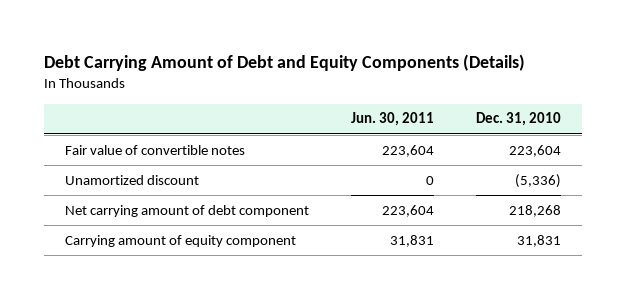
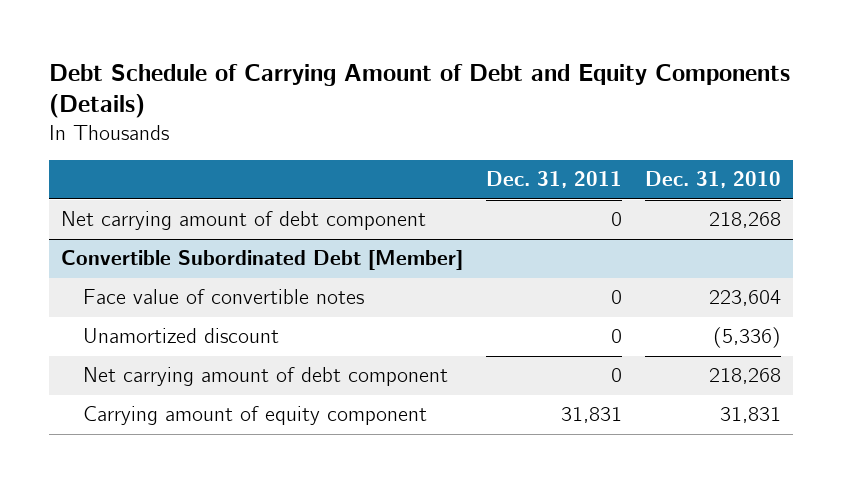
[44,53,526,71] Debt Carrying Amount of Debt and Equity Components (Details) -> [49,63,791,119] Debt Schedule of Carrying Amount of Debt and Equity Components (Details)
[351,112,435,127] Jun. 30, 2011 -> none
none -> [486,171,623,189] Dec. 31, 2011
none -> [60,211,426,231] Net carrying amount of debt component
none -> [60,250,463,271] Convertible Subordinated Debt [Member]
[65,144,246,155] Fair value of convertible notes -> [82,289,364,305] Face value of convertible notes

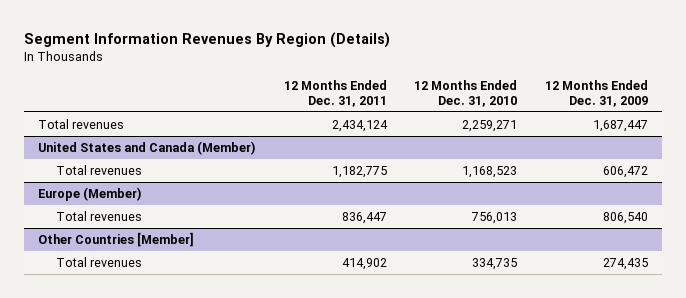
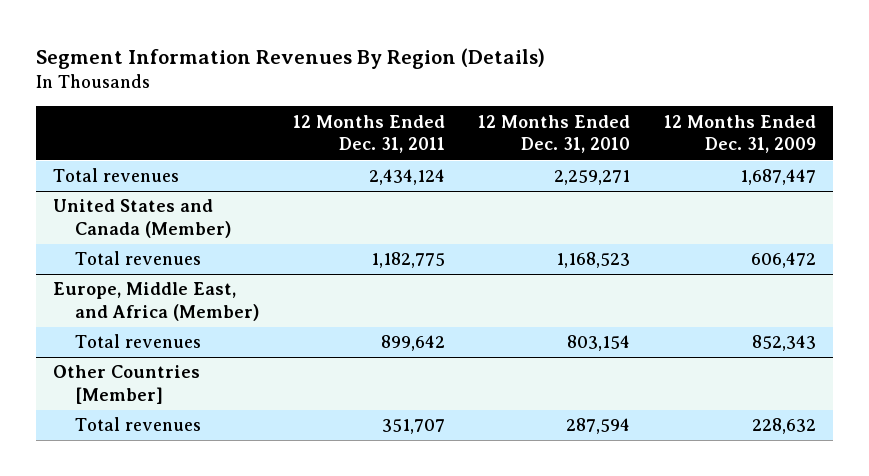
[38,186,143,201] Europe (Member) -> none
none -> [53,282,260,322] Europe, Middle East, and Africa (Member)
[341,211,387,224] 836,447 -> [380,335,445,352] 899,642
[471,211,518,224] 756,013 -> [567,335,631,352] 803,154
[602,211,648,224] 806,540 -> [751,335,816,352] 852,343
[341,257,387,270] 414,902 -> [381,419,445,435] 351,707
[472,257,518,270] 334,735 -> [566,418,631,435] 287,594
[602,257,648,270] 274,435 -> [751,418,816,435] 228,632

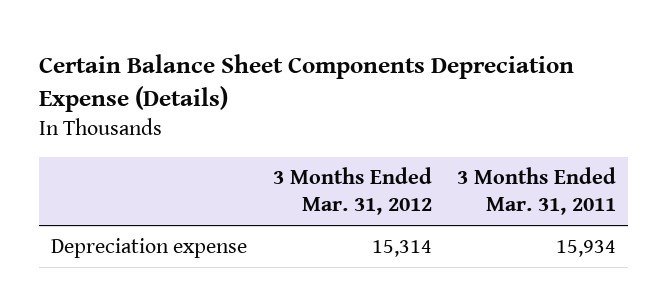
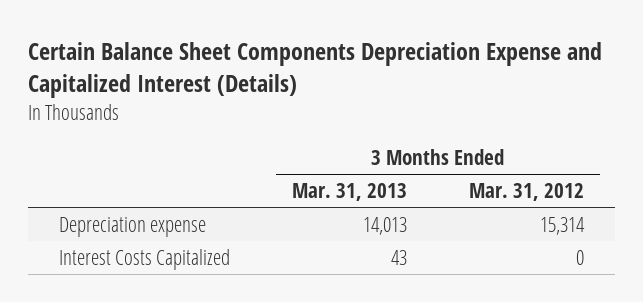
[38,53,574,113] Certain Balance Sheet Components Depreciation Expense (Details) -> [27,41,602,99] Certain Balance Sheet Components Depreciation Expense and Capitalized Interest (Details)
[456,167,616,216] 3 Months Ended Mar. 31, 2011 -> none
none -> [291,183,407,202] Mar. 31, 2013
none -> [58,248,230,270] Interest Costs Capitalized

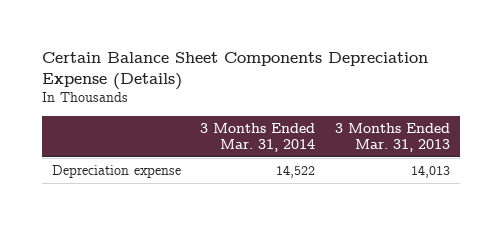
[27,41,602,99] Certain Balance Sheet Components Depreciation Expense and Capitalized Interest (Details) -> [41,51,428,90] Certain Balance Sheet Components Depreciation Expense (Details)
[469,183,585,202] Mar. 31, 2012 -> none
none -> [200,122,316,153] 3 Months Ended Mar. 31, 2014
[58,248,230,270] Interest Costs Capitalized -> none

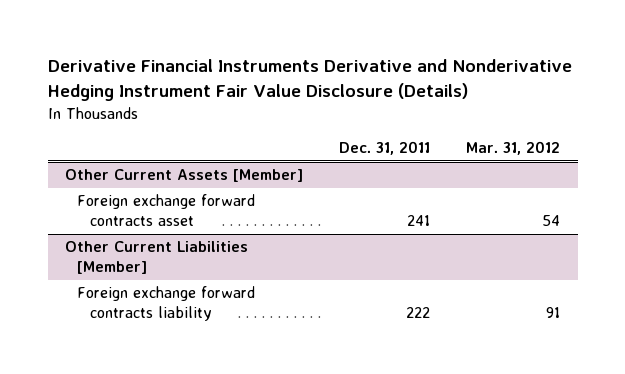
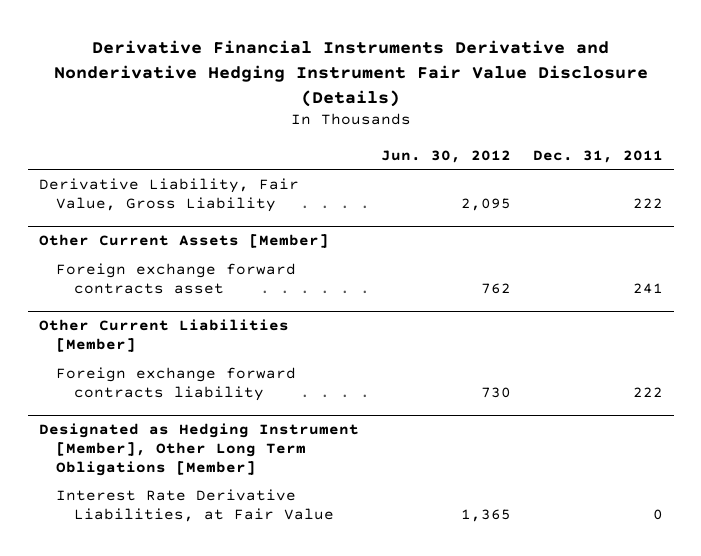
[465,141,560,156] Mar. 31, 2012 -> none
none -> [380,149,511,163] Jun. 30, 2012
none -> [38,178,299,212] Derivative Liability, Fair Value, Gross Liability
none -> [38,423,359,476] Designated as Hedging Instrument [Member], Other Long Term Obligations [Member]
none -> [56,489,334,522] Interest Rate Derivative Liabilities, at Fair Value

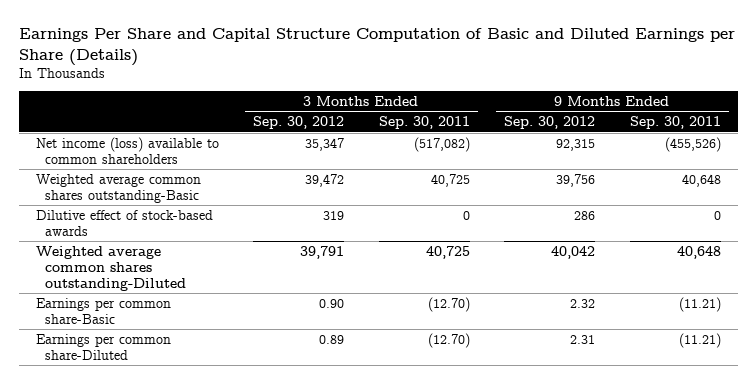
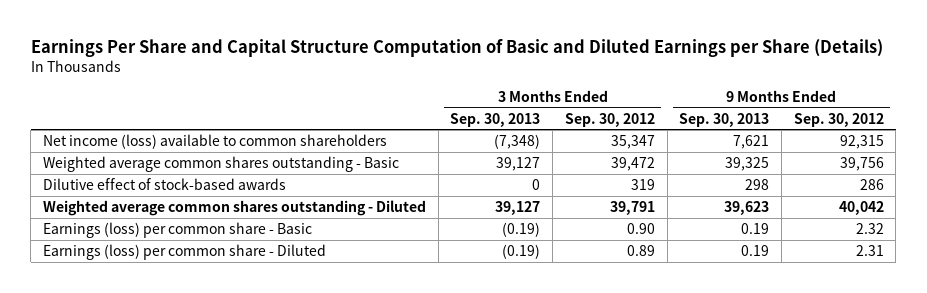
[378,116,470,130] Sep. 30, 2011 -> none
[629,116,721,130] Sep. 30, 2011 -> none
none -> [450,112,541,127] Sep. 30, 2013
none -> [679,112,770,127] Sep. 30, 2013
[35,173,201,203] Weighted average common shares outstanding-Basic -> [42,155,399,172] Weighted average common shares outstanding - Basic
[35,245,187,291] Weighted average common shares outstanding-Diluted -> [42,199,426,216] Weighted average common shares outstanding - Diluted
[35,297,171,324] Earnings per common share-Basic -> [42,221,312,238] Earnings (loss) per common share - Basic
[35,333,171,360] Earnings per common share-Diluted -> [42,243,326,260] Earnings (loss) per common share - Diluted

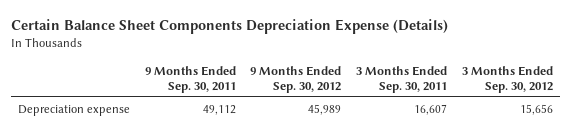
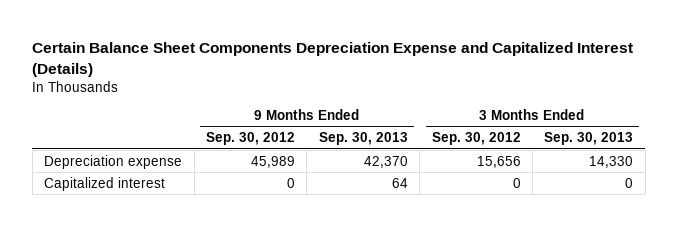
[10,19,448,35] Certain Balance Sheet Components Depreciation Expense (Details) -> [32,42,634,77] Certain Balance Sheet Components Depreciation Expense and Capitalized Interest (Details)
[144,65,236,93] 9 Months Ended Sep. 30, 2011 -> none
[356,65,448,93] 3 Months Ended Sep. 30, 2011 -> none
none -> [318,132,408,146] Sep. 30, 2013
none -> [544,132,634,146] Sep. 30, 2013
none -> [44,176,166,191] Capitalized interest

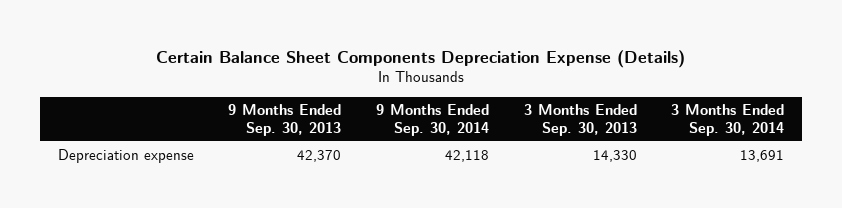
[32,42,634,77] Certain Balance Sheet Components Depreciation Expense and Capitalized Interest (Details) -> [156,49,686,68] Certain Balance Sheet Components Depreciation Expense (Details)
[206,132,296,146] Sep. 30, 2012 -> none
[431,132,521,146] Sep. 30, 2012 -> none
none -> [376,103,490,137] 9 Months Ended Sep. 30, 2014
none -> [671,103,785,137] 3 Months Ended Sep. 30, 2014
[44,176,166,191] Capitalized interest -> none

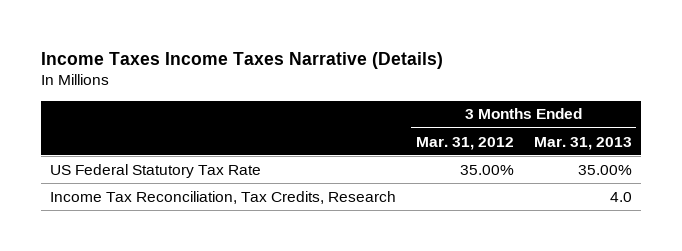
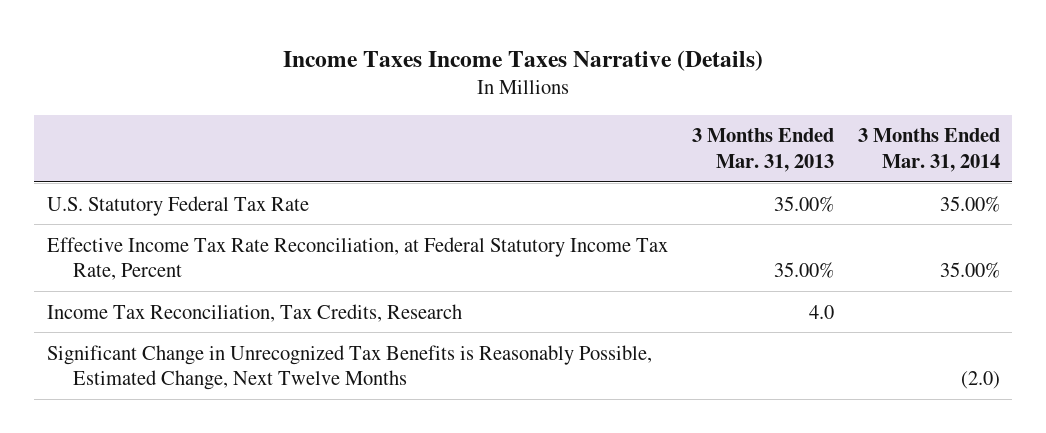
[416,136,515,150] Mar. 31, 2012 -> none
none -> [857,128,1000,172] 3 Months Ended Mar. 31, 2014
[50,163,262,178] US Federal Statutory Tax Rate -> [46,195,309,216] U.S. Statutory Federal Tax Rate
none -> [46,236,668,280] Effective Income Tax Rate Reconciliation, at Federal Statutory Income Tax Rate, Percent
none -> [46,344,652,390] Significant Change in Unrecognized Tax Benefits is Reasonably Possible, Estimated Change, Next Twelve Months

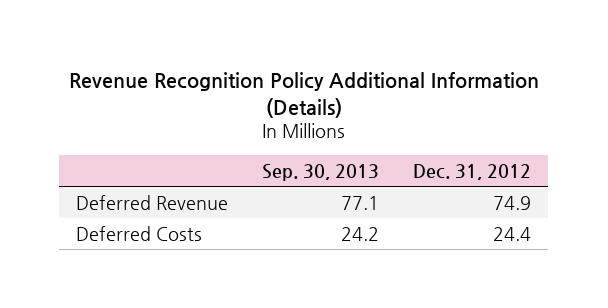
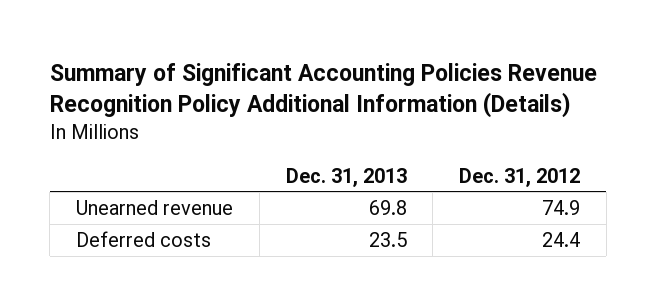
[68,71,539,118] Revenue Recognition Policy Additional Information (Details) -> [49,63,597,119] Summary of Significant Accounting Policies Revenue Recognition Policy Additional Information (Details)
[262,163,380,181] Sep. 30, 2013 -> none
none -> [285,167,407,187] Dec. 31, 2013
[76,194,229,210] Deferred Revenue -> [76,200,234,216] Unearned revenue
[76,225,203,241] Deferred Costs -> [76,231,212,248] Deferred costs

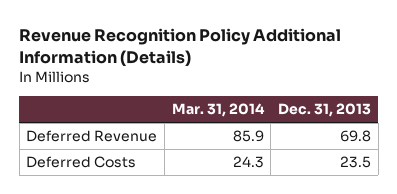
[49,63,597,119] Summary of Significant Accounting Policies Revenue Recognition Policy Additional Information (Details) -> [19,27,342,66] Revenue Recognition Policy Additional Information (Details)
[459,167,581,187] Dec. 31, 2012 -> none
none -> [171,102,265,117] Mar. 31, 2014
[76,200,234,216] Unearned revenue -> [26,130,158,143] Deferred Revenue
[76,231,212,248] Deferred costs -> [26,156,137,169] Deferred Costs

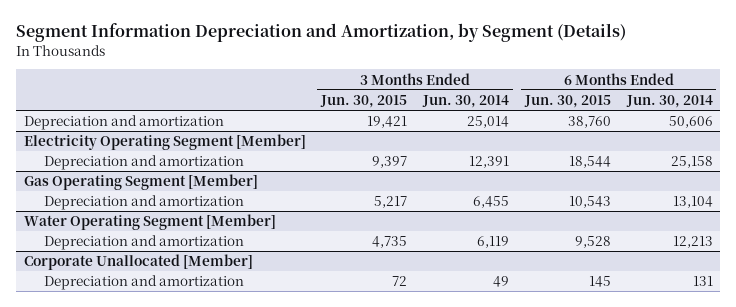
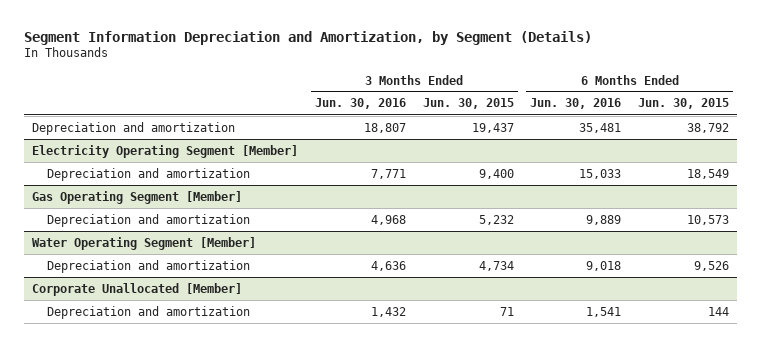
[422,95,510,109] Jun. 30, 2014 -> none
[625,95,713,109] Jun. 30, 2014 -> none
none -> [314,98,406,110] Jun. 30, 2016
none -> [530,98,622,110] Jun. 30, 2016
[367,116,408,129] 19,421 -> [471,122,514,133] 19,437
[567,116,611,129] 38,760 -> [686,122,729,133] 38,792
[372,156,408,169] 9,397 -> [478,168,514,179] 9,400
[568,156,611,169] 18,544 -> [686,168,729,179] 18,549
[374,196,408,209] 5,217 -> [478,214,514,225] 5,232
[568,196,611,209] 10,543 -> [686,214,729,225] 10,573
[372,236,408,249] 4,735 -> [478,260,514,271] 4,734
[574,236,611,249] 9,528 -> [693,260,729,271] 9,526
[392,276,408,287] 72 -> [499,306,514,316] 71
[588,276,611,288] 145 -> [707,306,729,316] 144

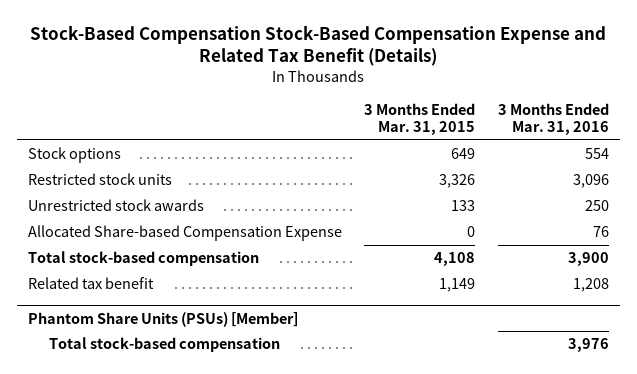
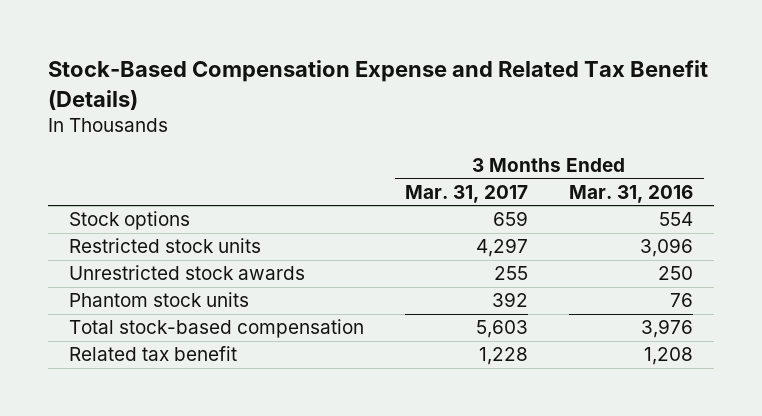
[30,24,607,67] Stock-Based Compensation Stock-Based Compensation Expense and Related Tax Benefit (Details) -> [47,60,708,110] Stock-Based Compensation Expense and Related Tax Benefit (Details)
[364,103,476,136] 3 Months Ended Mar. 31, 2015 -> none
none -> [404,184,528,203] Mar. 31, 2017
[28,251,260,267] Total stock-based compensation -> none
[28,311,299,327] Phantom Share Units (PSUs) [Member] -> none
[28,225,343,242] Allocated Share-based Compensation Expense -> [68,292,249,308] Phantom stock units
[28,277,155,290] Related tax benefit -> [68,346,237,362] Related tax benefit

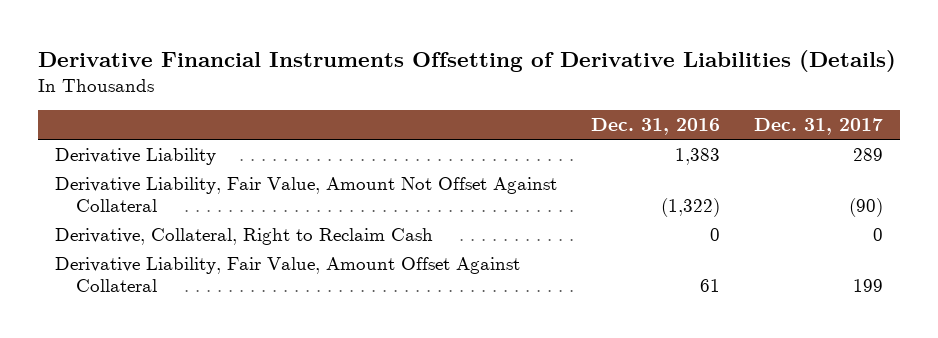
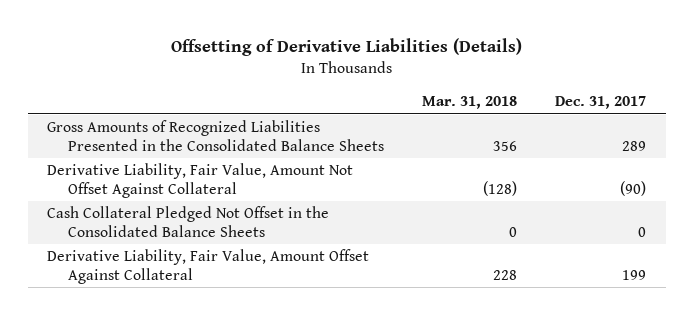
[37,49,896,72] Derivative Financial Instruments Offsetting of Derivative Liabilities (Details) -> [170,38,522,57] Offsetting of Derivative Liabilities (Details)
[590,118,720,136] Dec. 31, 2016 -> none
none -> [422,95,518,109] Mar. 31, 2018
[54,147,216,165] Derivative Liability -> [47,120,385,151] Gross Amounts of Recognized Liabilities Presented in the Consolidated Balance Sheets
[54,227,433,245] Derivative, Collateral, Right to Reclaim Cash -> [47,206,330,237] Cash Collateral Pledged Not Offset in the Consolidated Balance Sheets

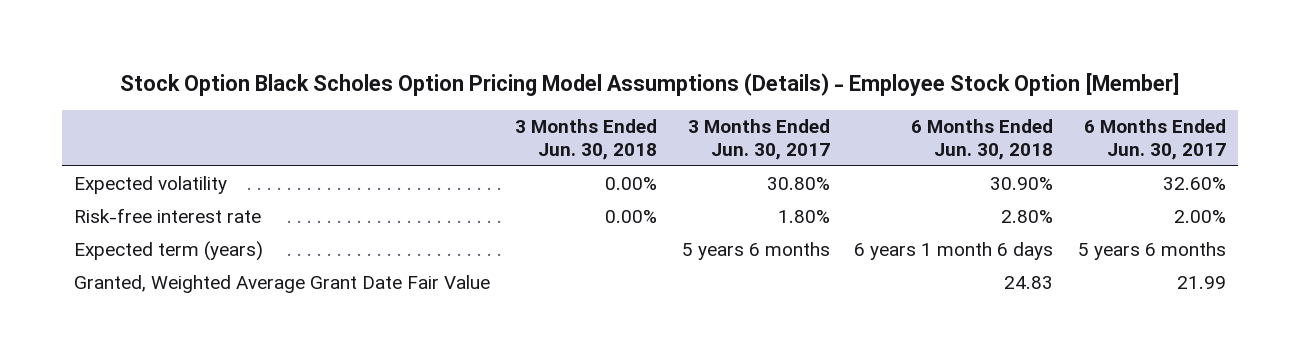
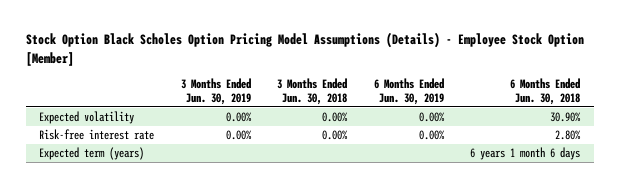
[687,118,830,160] 3 Months Ended Jun. 30, 2017 -> none
[1084,118,1227,160] 6 Months Ended Jun. 30, 2017 -> none
none -> [180,77,251,105] 3 Months Ended Jun. 30, 2019
none -> [373,77,444,105] 6 Months Ended Jun. 30, 2019
[73,275,490,294] Granted, Weighted Average Grant Date Fair Value -> none

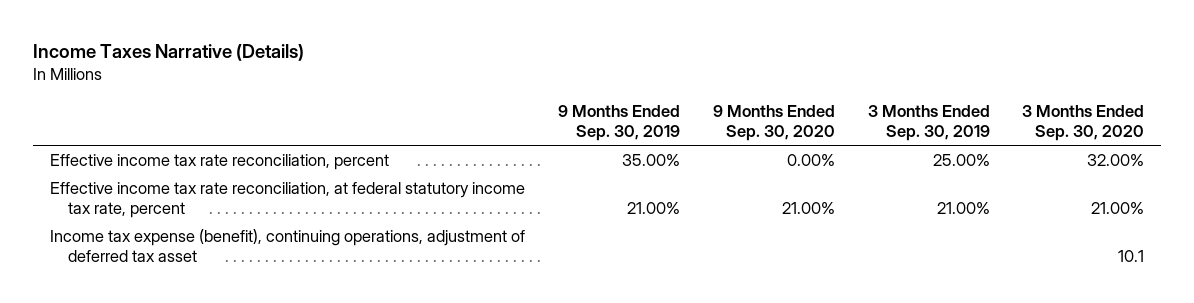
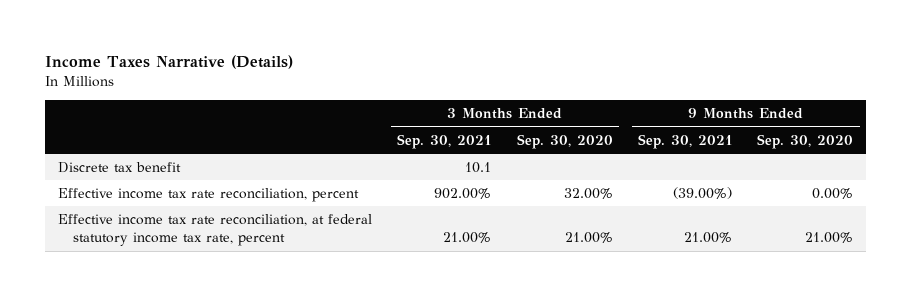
[557,104,680,142] 9 Months Ended Sep. 30, 2019 -> none
[867,104,990,142] 3 Months Ended Sep. 30, 2019 -> none
none -> [397,133,492,149] Sep. 30, 2021
none -> [637,133,732,149] Sep. 30, 2021
none -> [58,162,182,174] Discrete tax benefit
[49,228,525,263] Income tax expense (benefit), continuing operations, adjustment of deferred tax asset -> none

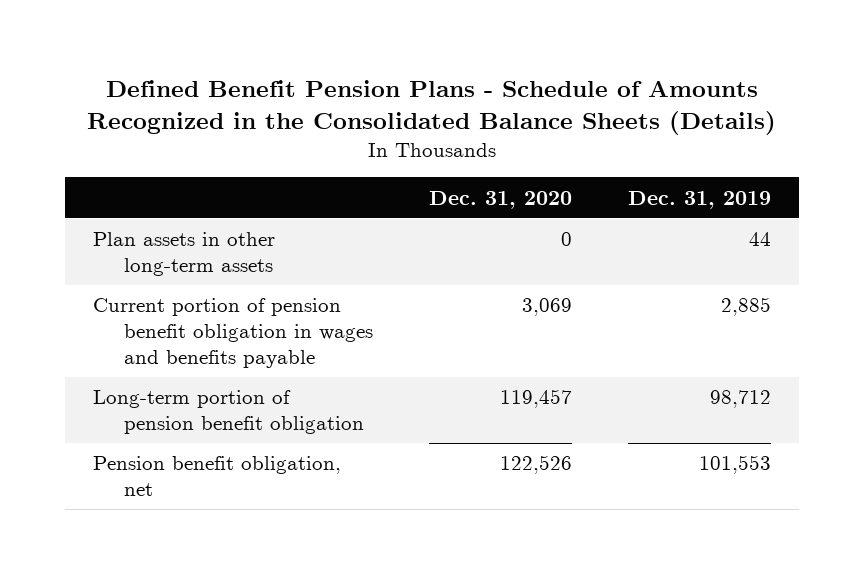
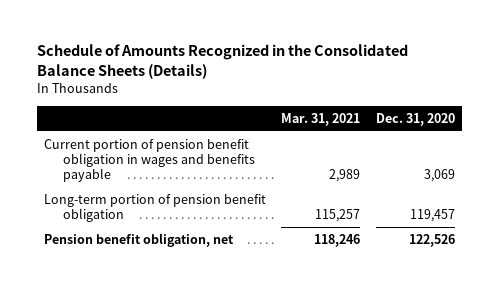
[87,80,777,135] Defined Benefit Pension Plans - Schedule of Amounts Recognized in the Consolidated Balance Sheets (Details) -> [36,44,408,79] Schedule of Amounts Recognized in the Consolidated Balance Sheets (Details)
[628,190,772,209] Dec. 31, 2019 -> none
none -> [281,112,361,126] Mar. 31, 2021
[93,232,276,276] Plan assets in other long-term assets -> none

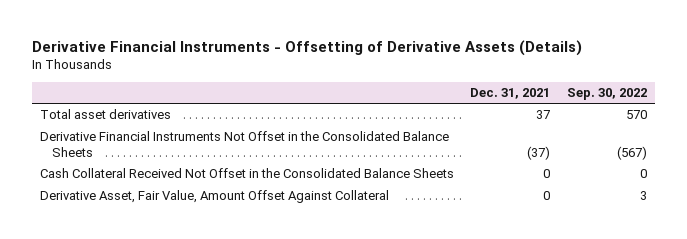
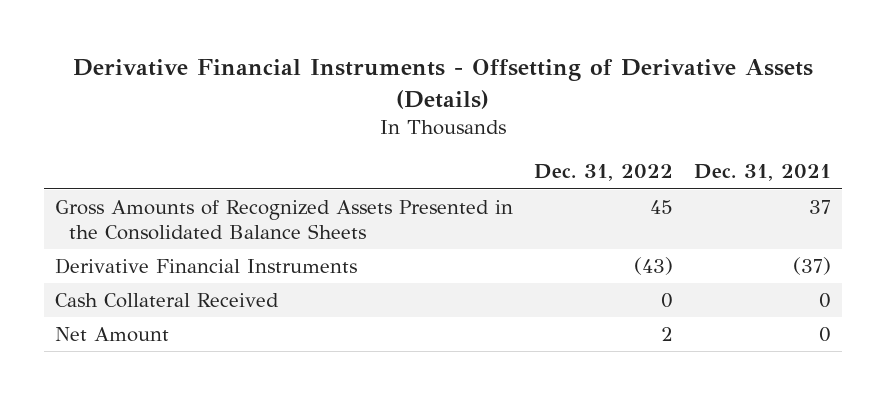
[566,88,647,101] Sep. 30, 2022 -> none
none -> [533,164,673,182] Dec. 31, 2022
[39,131,449,157] Derivative Financial Instruments Not Offset in the Consolidated Balance Sheets -> none
[39,109,171,120] Total asset derivatives -> [54,200,513,240] Gross Amounts of Recognized Assets Presented in the Consolidated Balance Sheets
none -> [54,258,357,275] Derivative Financial Instruments
[39,168,454,179] Cash Collateral Received Not Offset in the Consolidated Balance Sheets -> [54,293,279,309] Cash Collateral Received
[39,190,389,204] Derivative Asset, Fair Value, Amount Offset Against Collateral -> [54,327,169,343] Net Amount

